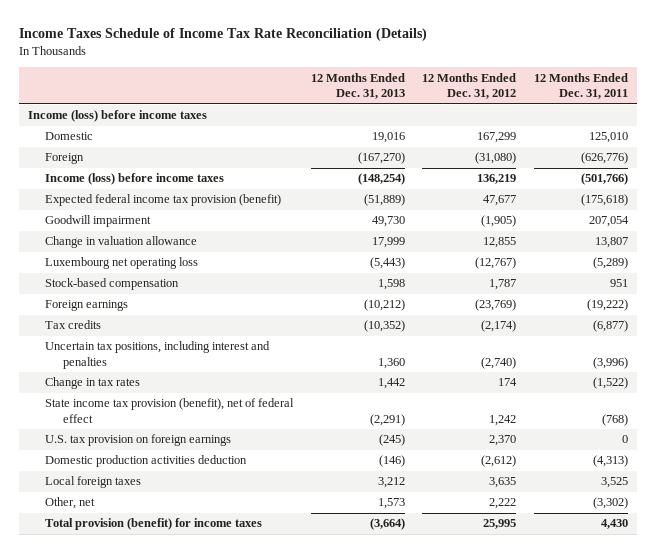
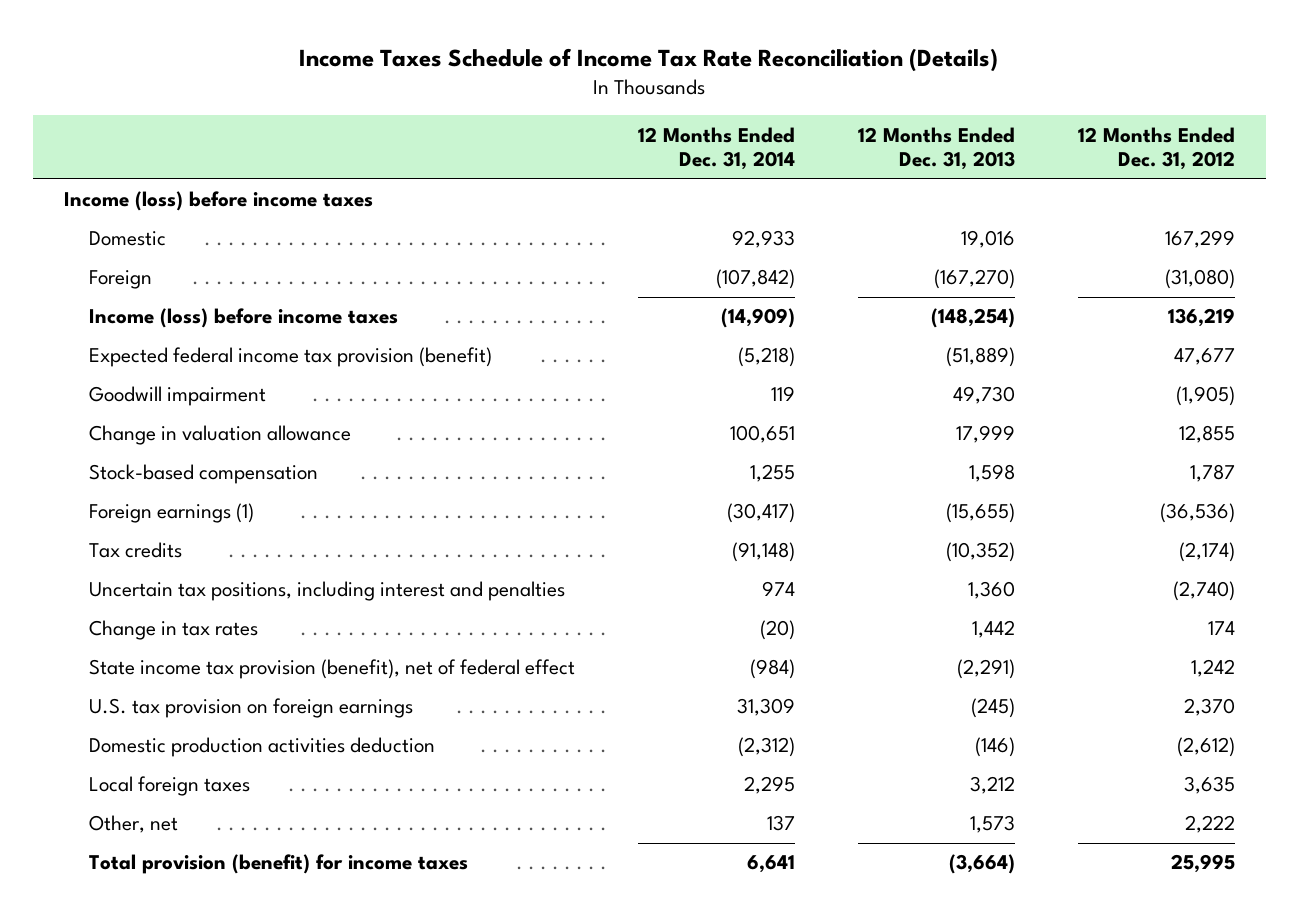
[534,72,629,100] 12 Months Ended Dec. 31, 2011 -> none
none -> [638,126,796,171] 12 Months Ended Dec. 31, 2014
[45,257,199,270] Luxembourg net operating loss -> none
[45,300,129,312] Foreign earnings -> [89,503,255,524] Foreign earnings (1)
[363,299,405,312] (10,212) -> [945,503,1015,524] (15,655)
[475,299,517,312] (23,769) -> [1159,503,1235,524] (36,536)

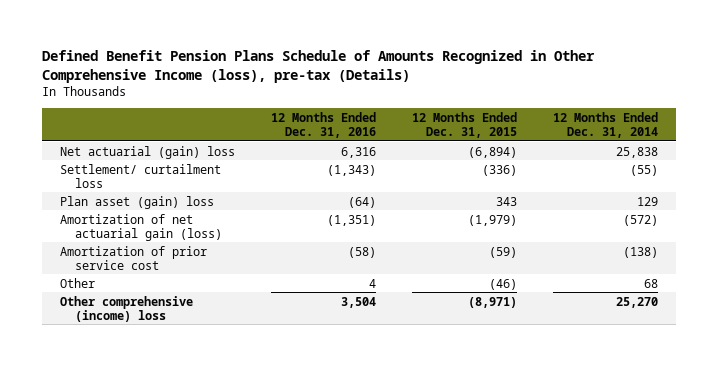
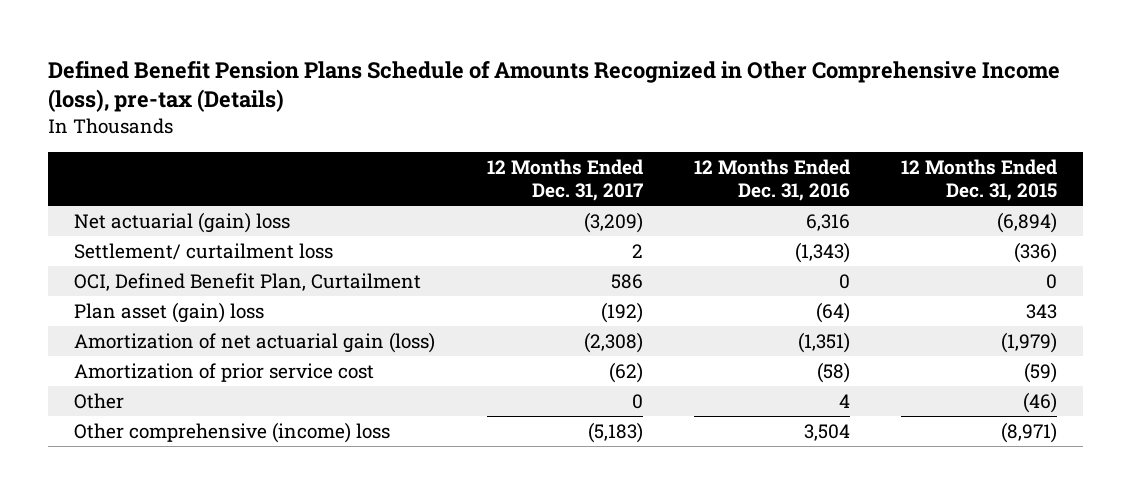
[553,111,659,139] 12 Months Ended Dec. 31, 2014 -> none
none -> [486,158,643,202] 12 Months Ended Dec. 31, 2017
none -> [74,272,422,291] OCI, Defined Benefit Plan, Curtailment

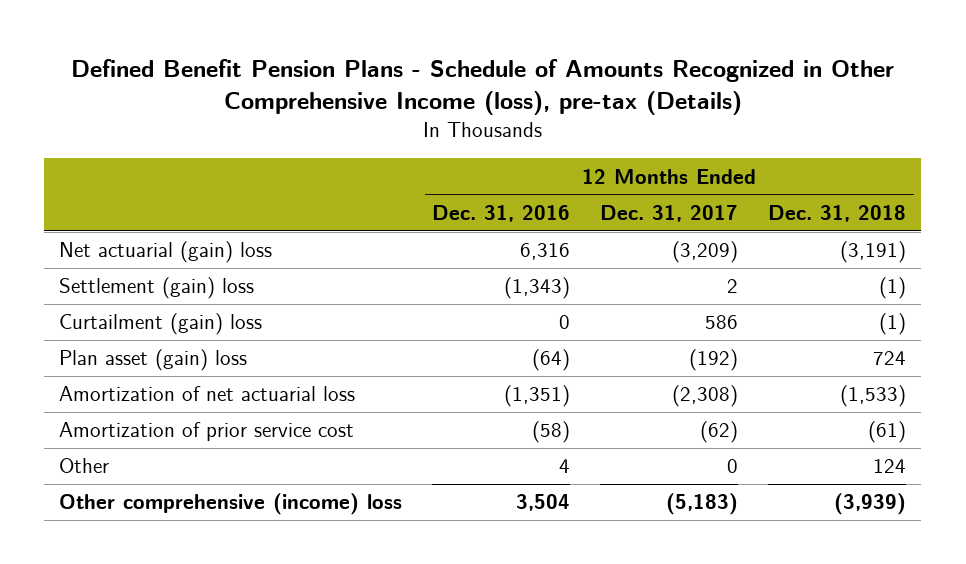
[48,60,1061,113] Defined Benefit Pension Plans Schedule of Amounts Recognized in Other Comprehensive Income (loss), pre-tax (Details) -> [70,58,894,116] Defined Benefit Pension Plans - Schedule of Amounts Recognized in Other Comprehensive Income (loss), pre-tax (Details)
[901,158,1058,202] 12 Months Ended Dec. 31, 2015 -> none
none -> [768,205,907,223] Dec. 31, 2018
[74,242,334,260] Settlement/ curtailment loss -> [59,277,255,300] Settlement (gain) loss
[74,272,422,291] OCI, Defined Benefit Plan, Curtailment -> [59,313,263,336] Curtailment (gain) loss
[74,331,436,353] Amortization of net actuarial gain (loss) -> [59,386,356,402] Amortization of net actuarial loss

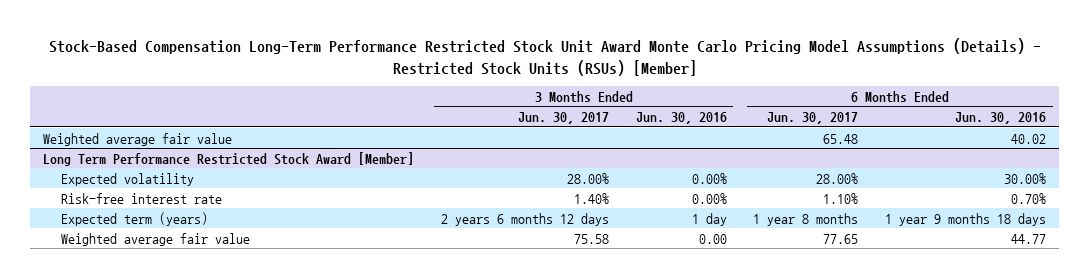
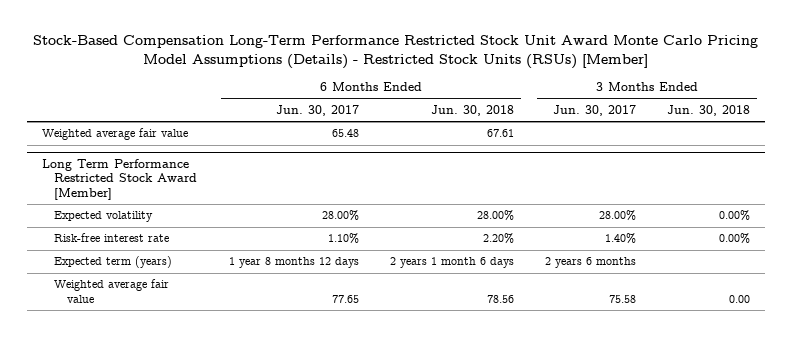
[635,112,727,125] Jun. 30, 2016 -> none
[954,112,1046,125] Jun. 30, 2016 -> none
none -> [430,104,514,116] Jun. 30, 2018
none -> [666,104,750,116] Jun. 30, 2018
[440,212,609,226] 2 years 6 months 12 days -> [544,257,636,269] 2 years 6 months
[753,212,859,226] 1 year 8 months -> [228,257,359,269] 1 year 8 months 12 days

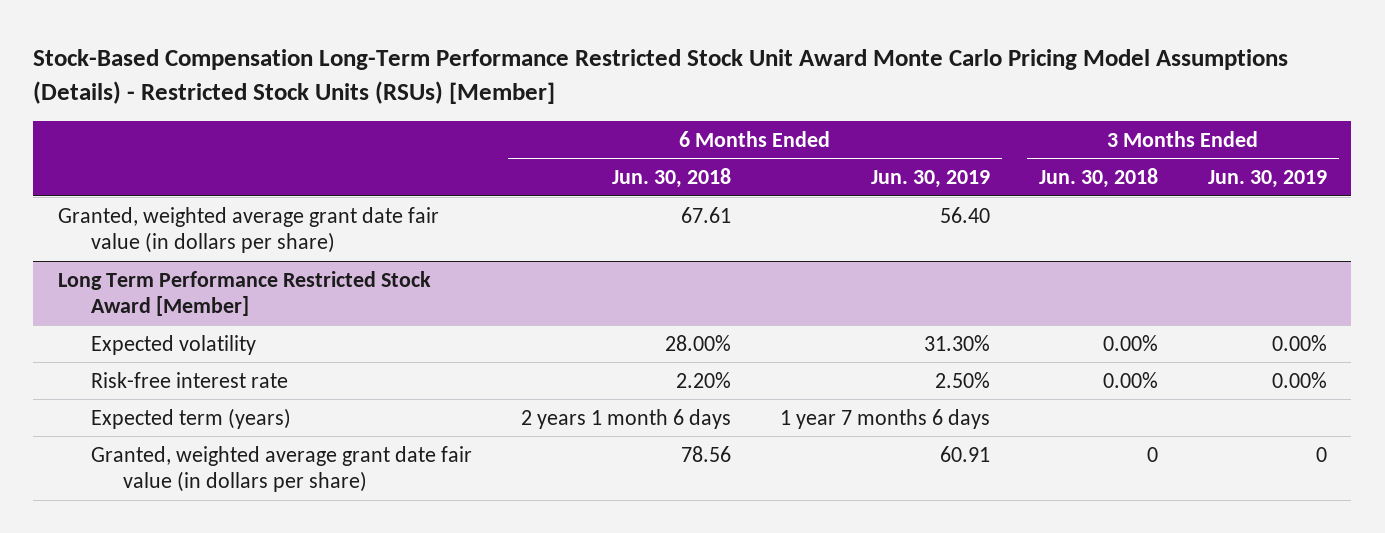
[275,104,359,116] Jun. 30, 2017 -> none
[552,104,636,116] Jun. 30, 2017 -> none
none -> [871,170,991,189] Jun. 30, 2019
none -> [1207,170,1327,189] Jun. 30, 2019
[42,128,189,141] Weighted average fair value -> [57,206,439,254] Granted, weighted average grant date fair value (in dollars per share)
[54,279,170,303] Weighted average fair value -> [90,445,472,493] Granted, weighted average grant date fair value (in dollars per share)
[728,294,750,303] 0.00 -> [1147,446,1159,462] 0

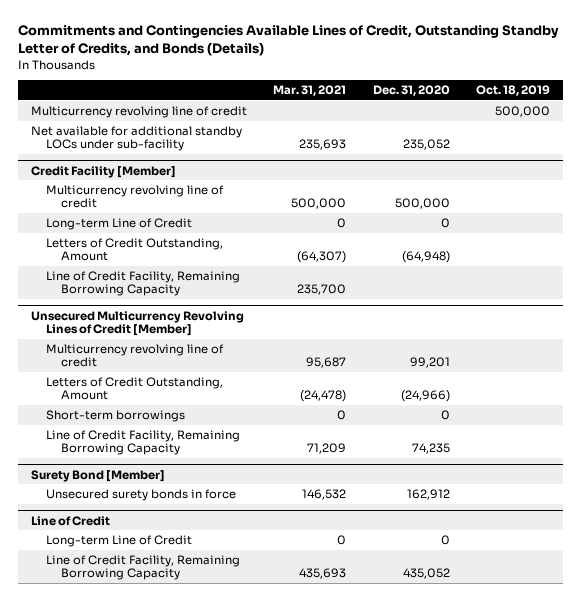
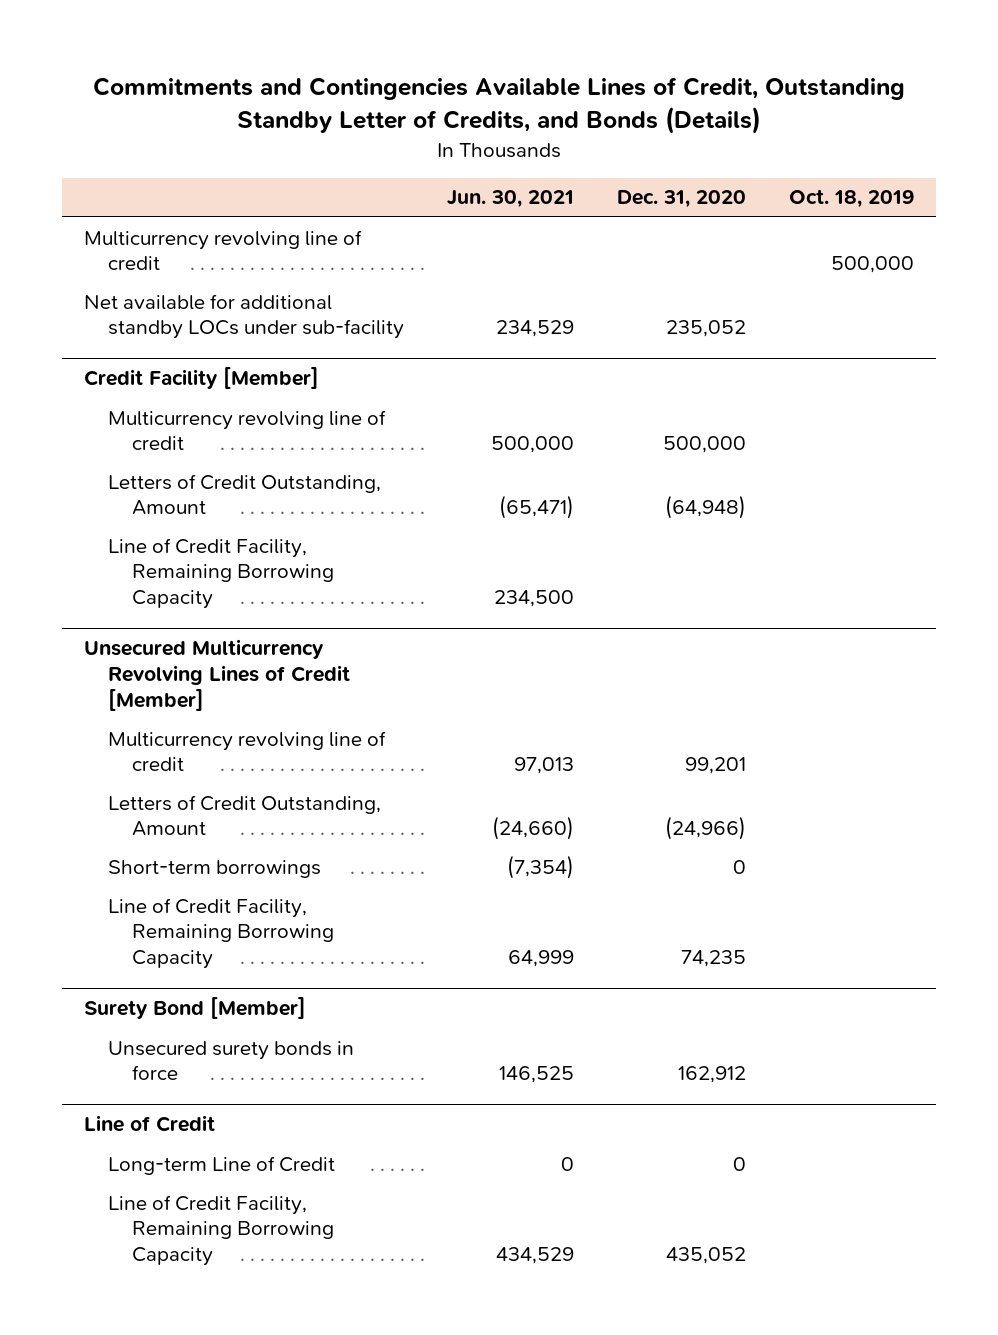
[273,85,347,97] Mar. 31, 2021 -> none
none -> [446,190,574,209] Jun. 30, 2021
[45,218,192,231] Long-term Line of Credit -> none

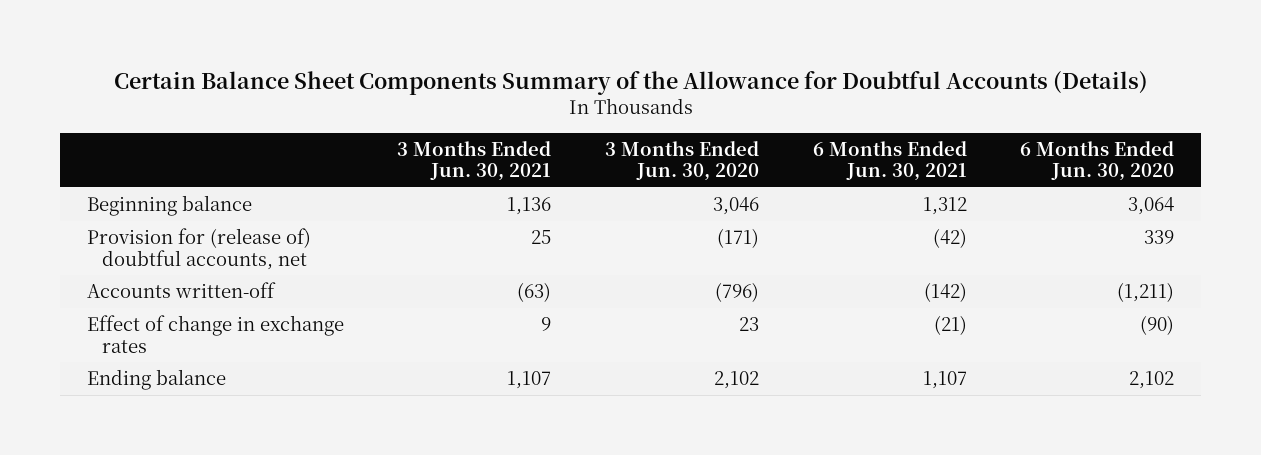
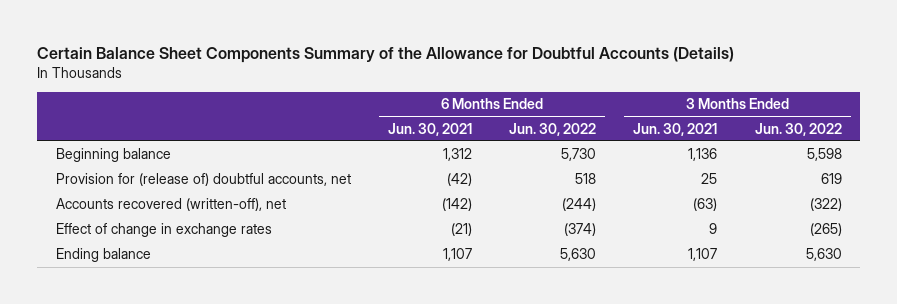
[605,140,760,182] 3 Months Ended Jun. 30, 2020 -> none
[1020,140,1175,182] 6 Months Ended Jun. 30, 2020 -> none
none -> [509,122,597,136] Jun. 30, 2022
none -> [754,122,842,136] Jun. 30, 2022
[86,282,276,299] Accounts written-off -> [55,198,286,212] Accounts recovered (written-off), net

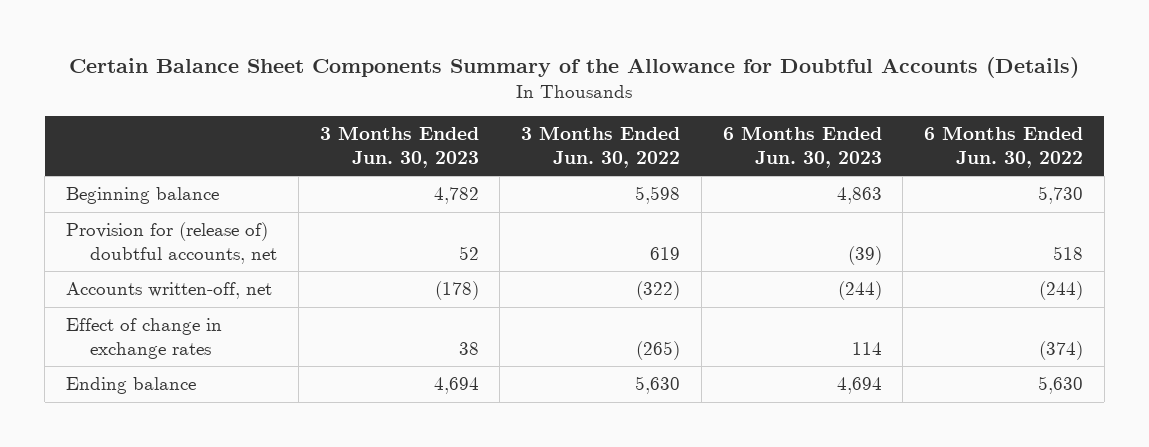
[387,122,472,136] Jun. 30, 2021 -> none
[633,122,718,136] Jun. 30, 2021 -> none
none -> [319,126,479,168] 3 Months Ended Jun. 30, 2023
none -> [722,126,882,168] 6 Months Ended Jun. 30, 2023
[55,198,286,212] Accounts recovered (written-off), net -> [65,282,272,300] Accounts written-off, net

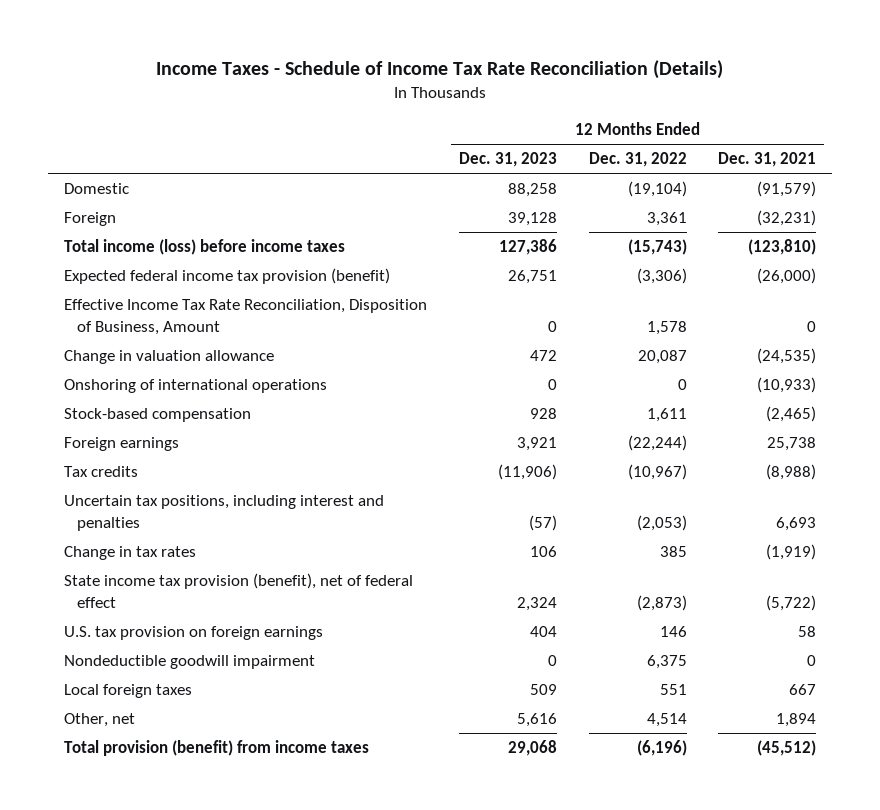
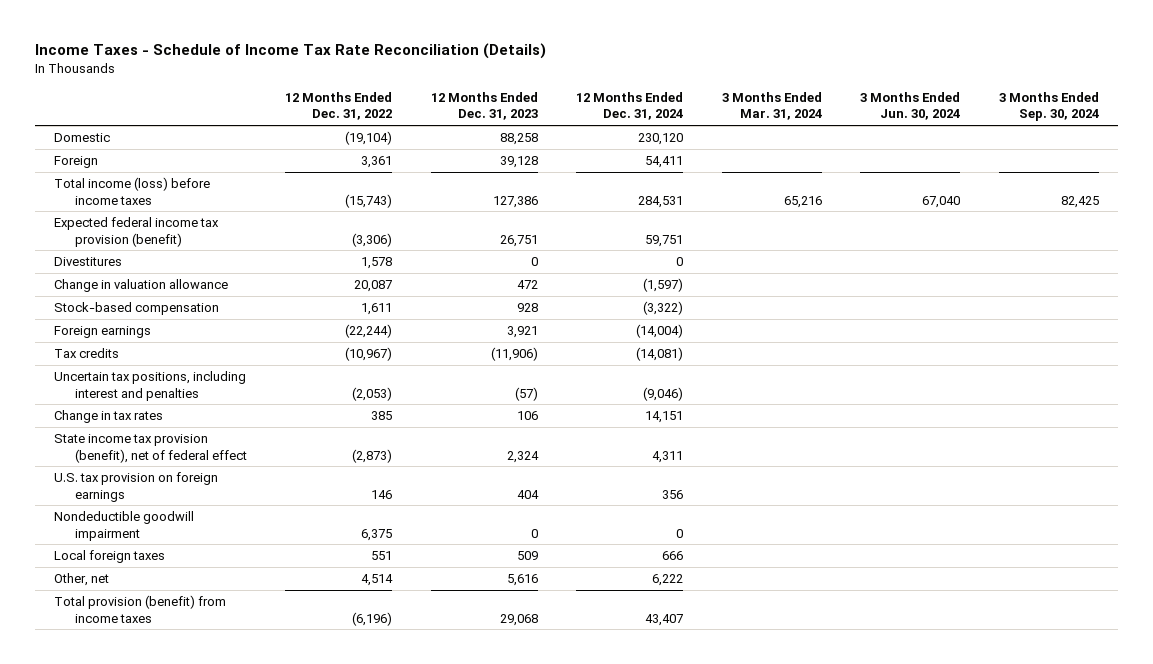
[718,152,817,168] Dec. 31, 2021 -> none
none -> [576,91,684,121] 12 Months Ended Dec. 31, 2024
none -> [721,91,822,121] 3 Months Ended Mar. 31, 2024
none -> [860,91,961,121] 3 Months Ended Jun. 30, 2024
none -> [998,91,1099,122] 3 Months Ended Sep. 30, 2024
[63,299,427,335] Effective Income Tax Rate Reconciliation, Disposition of Business, Amount -> [53,257,122,267] Divestitures
[63,379,327,394] Onshoring of international operations -> none

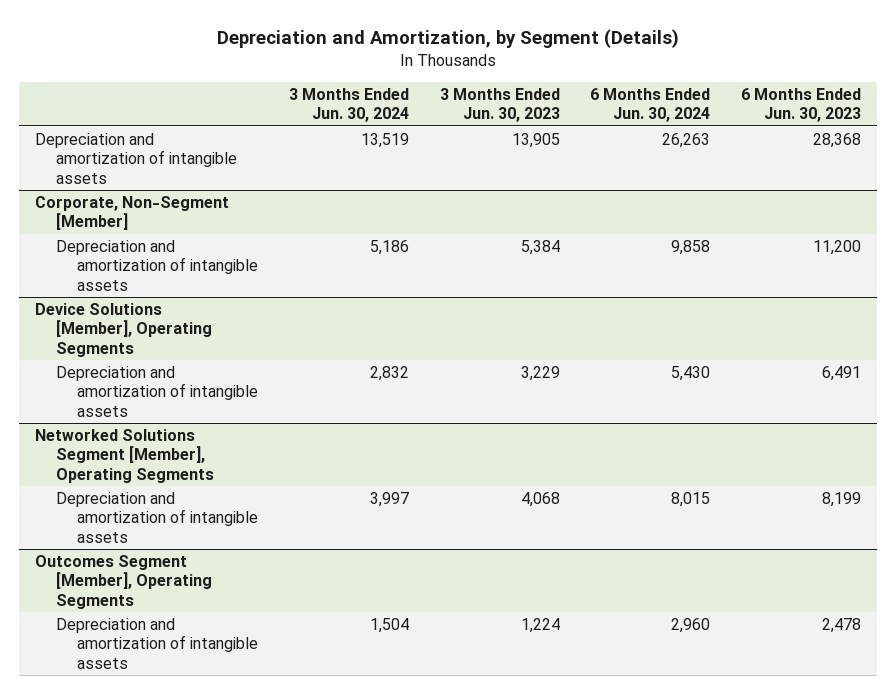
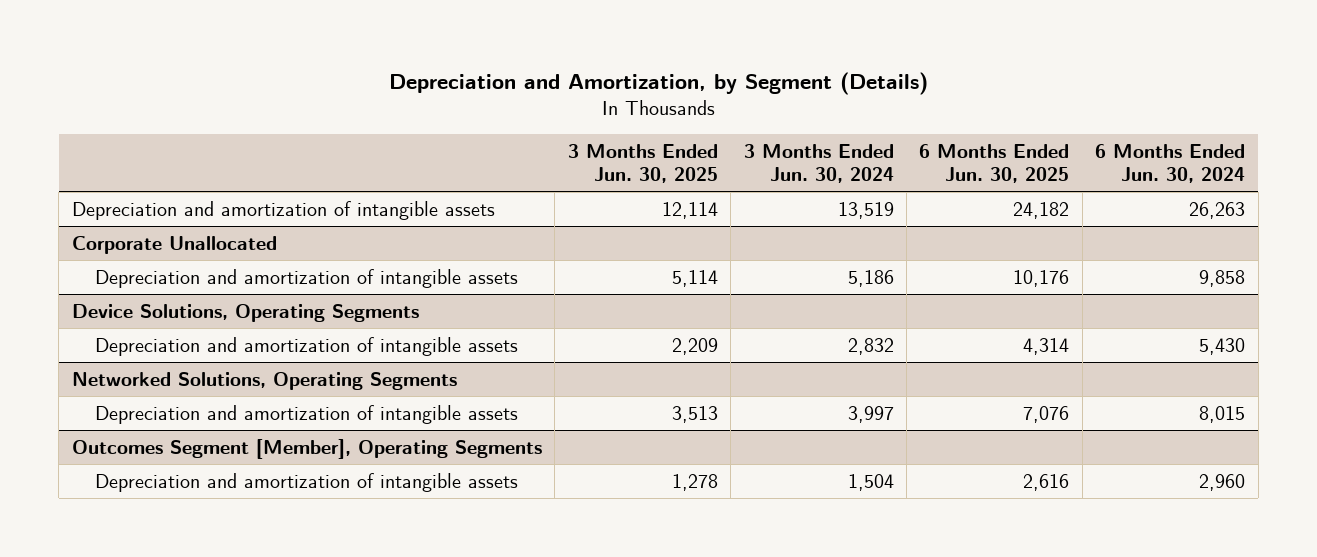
[439,87,560,123] 3 Months Ended Jun. 30, 2023 -> none
[741,87,862,123] 6 Months Ended Jun. 30, 2023 -> none
none -> [567,143,718,183] 3 Months Ended Jun. 30, 2025
none -> [919,143,1070,183] 6 Months Ended Jun. 30, 2025
[34,195,229,231] Corporate, Non-Segment [Member] -> [71,235,277,254] Corporate Unallocated
[34,302,212,358] Device Solutions [Member], Operating Segments -> [71,303,419,322] Device Solutions, Operating Segments
[34,428,214,484] Networked Solutions Segment [Member], Operating Segments -> [71,371,457,390] Networked Solutions, Operating Segments

